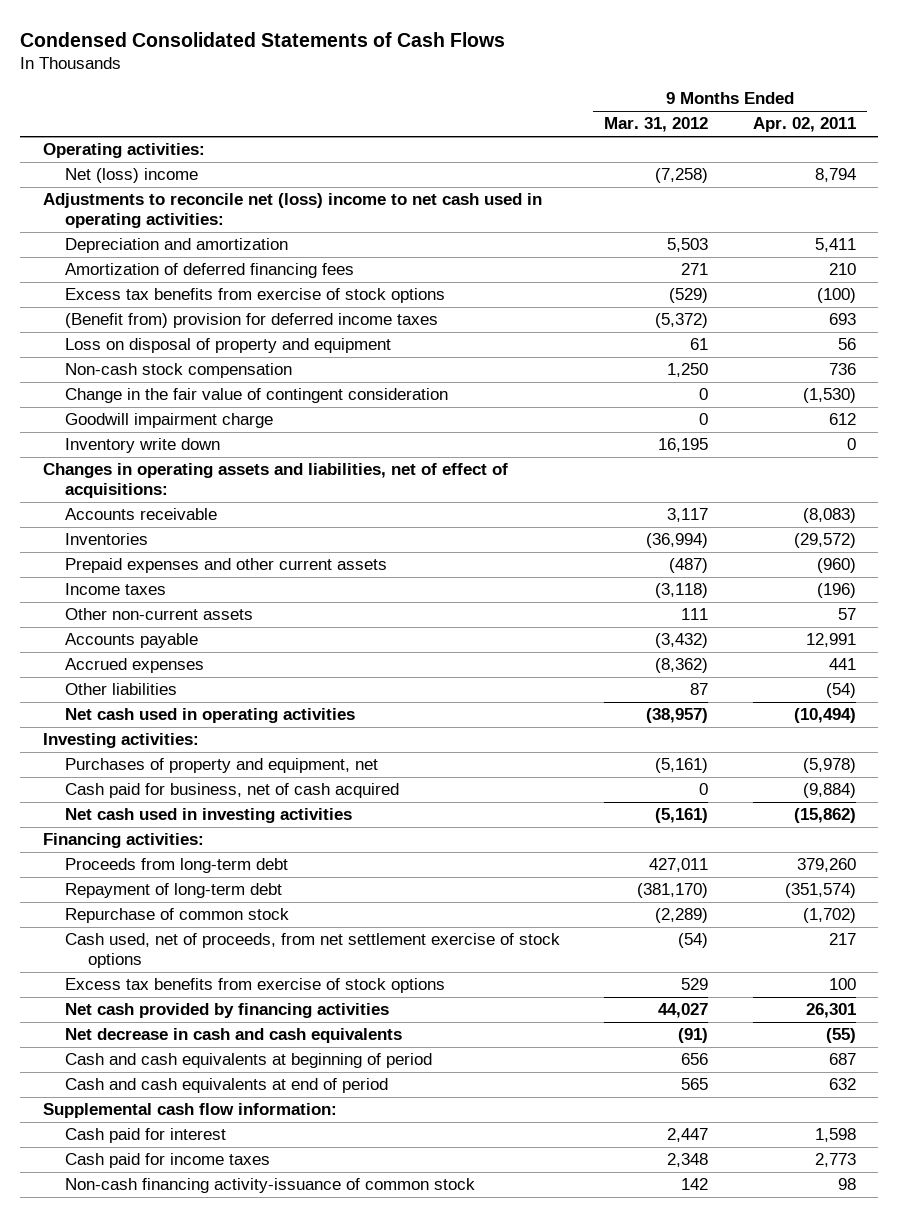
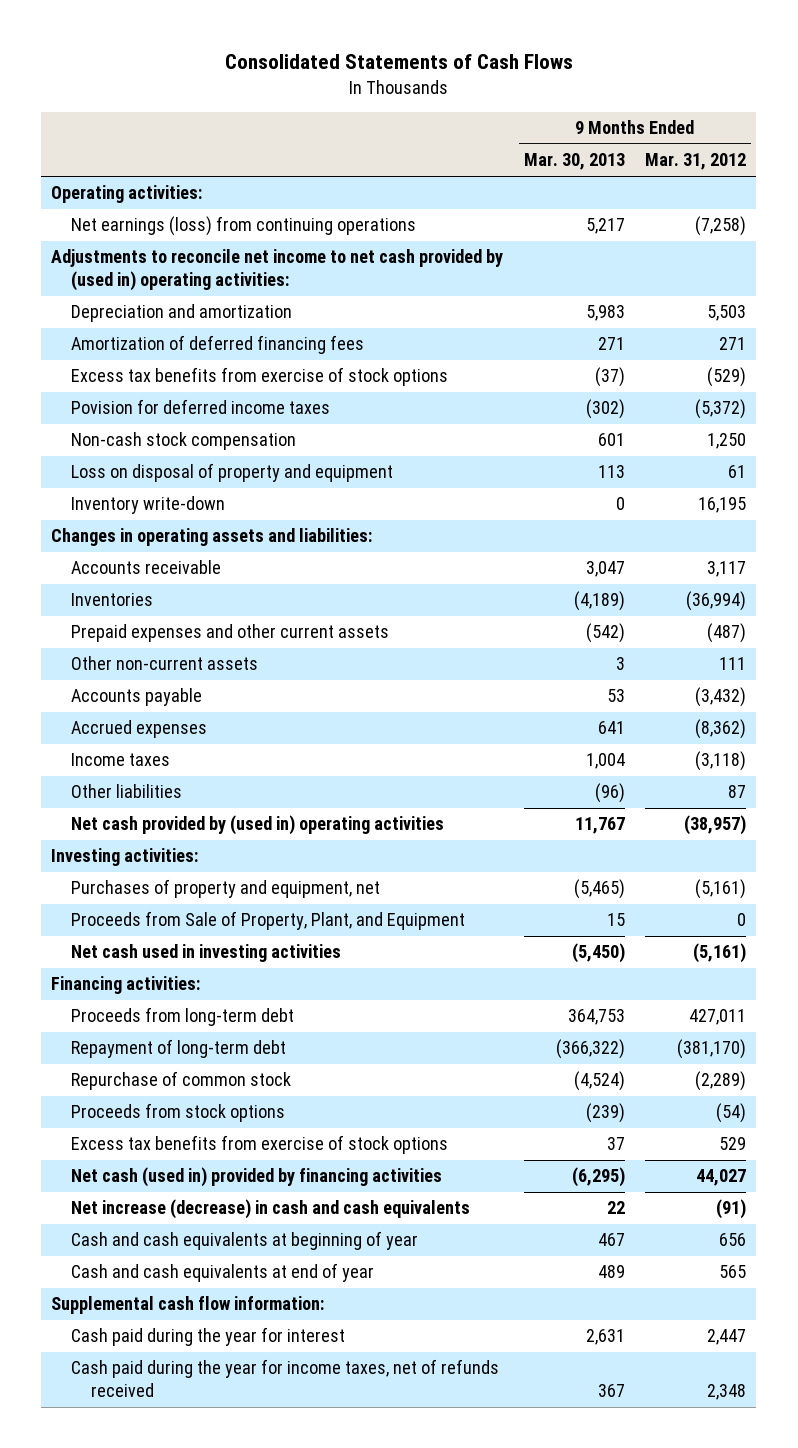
[20,31,506,47] Condensed Consolidated Statements of Cash Flows -> [224,54,573,70] Consolidated Statements of Cash Flows
[752,117,856,133] Apr. 02, 2011 -> none
none -> [523,153,625,171] Mar. 30, 2013
[65,168,199,184] Net (loss) income -> [71,216,417,237] Net earnings (loss) from continuing operations
[42,193,542,229] Adjustments to reconcile net (loss) income to net cash used in operating activities: -> [51,249,504,292] Adjustments to reconcile net income to net cash provided by (used in) operating activities:
[65,313,439,329] (Benefit from) provision for deferred income taxes -> [71,399,331,415] Povision for deferred income taxes
[65,388,449,404] Change in the fair value of contingent consideration -> none
[65,413,274,429] Goodwill impairment charge -> none
[65,338,392,354] Loss on disposal of property and equipment -> [71,463,394,483] Loss on disposal of property and equipment
[65,438,221,454] Inventory write down -> [71,496,226,515] Inventory write-down
[42,463,508,499] Changes in operating assets and liabilities, net of effect of acquisitions: -> [51,528,373,547] Changes in operating assets and liabilities:
[65,583,167,596] Income taxes -> [71,753,171,767] Income taxes
[65,708,356,724] Net cash used in operating activities -> [71,815,445,836] Net cash provided by (used in) operating activities
[65,783,400,799] Cash paid for business, net of cash acquired -> none
none -> [71,911,466,931] Proceeds from Sale of Property, Plant, and Equipment
[65,933,561,969] Cash used, net of proceeds, from net settlement exercise of stock options -> [71,1103,286,1123] Proceeds from stock options
[65,1003,390,1019] Net cash provided by financing activities -> [71,1167,443,1188] Net cash (used in) provided by financing activities
[65,1028,403,1044] Net decrease in cash and cash equivalents -> [71,1199,471,1220] Net increase (decrease) in cash and cash equivalents
[65,1053,433,1069] Cash and cash equivalents at beginning of period -> [71,1231,419,1251] Cash and cash equivalents at beginning of year
[65,1078,389,1094] Cash and cash equivalents at end of period -> [71,1263,375,1283] Cash and cash equivalents at end of year
[65,1178,476,1194] Non-cash financing activity-issuance of common stock -> none
[65,1128,227,1144] Cash paid for interest -> [71,1327,346,1347] Cash paid during the year for interest
[65,1153,271,1169] Cash paid for income taxes -> [71,1359,500,1398] Cash paid during the year for income taxes, net of refunds received

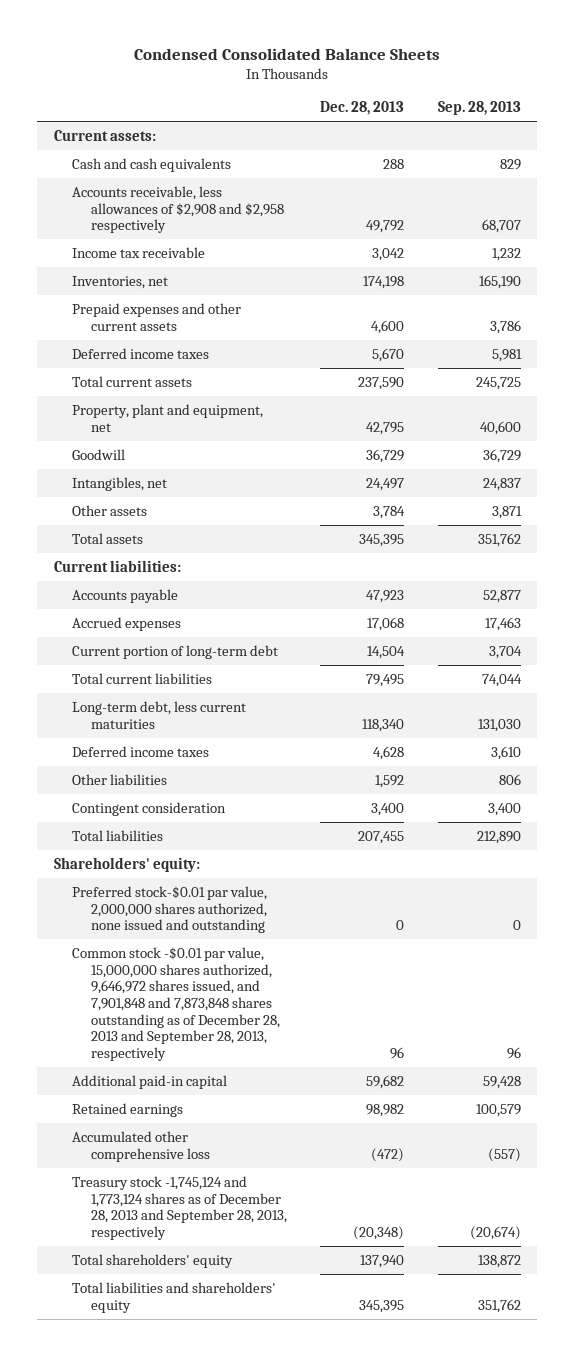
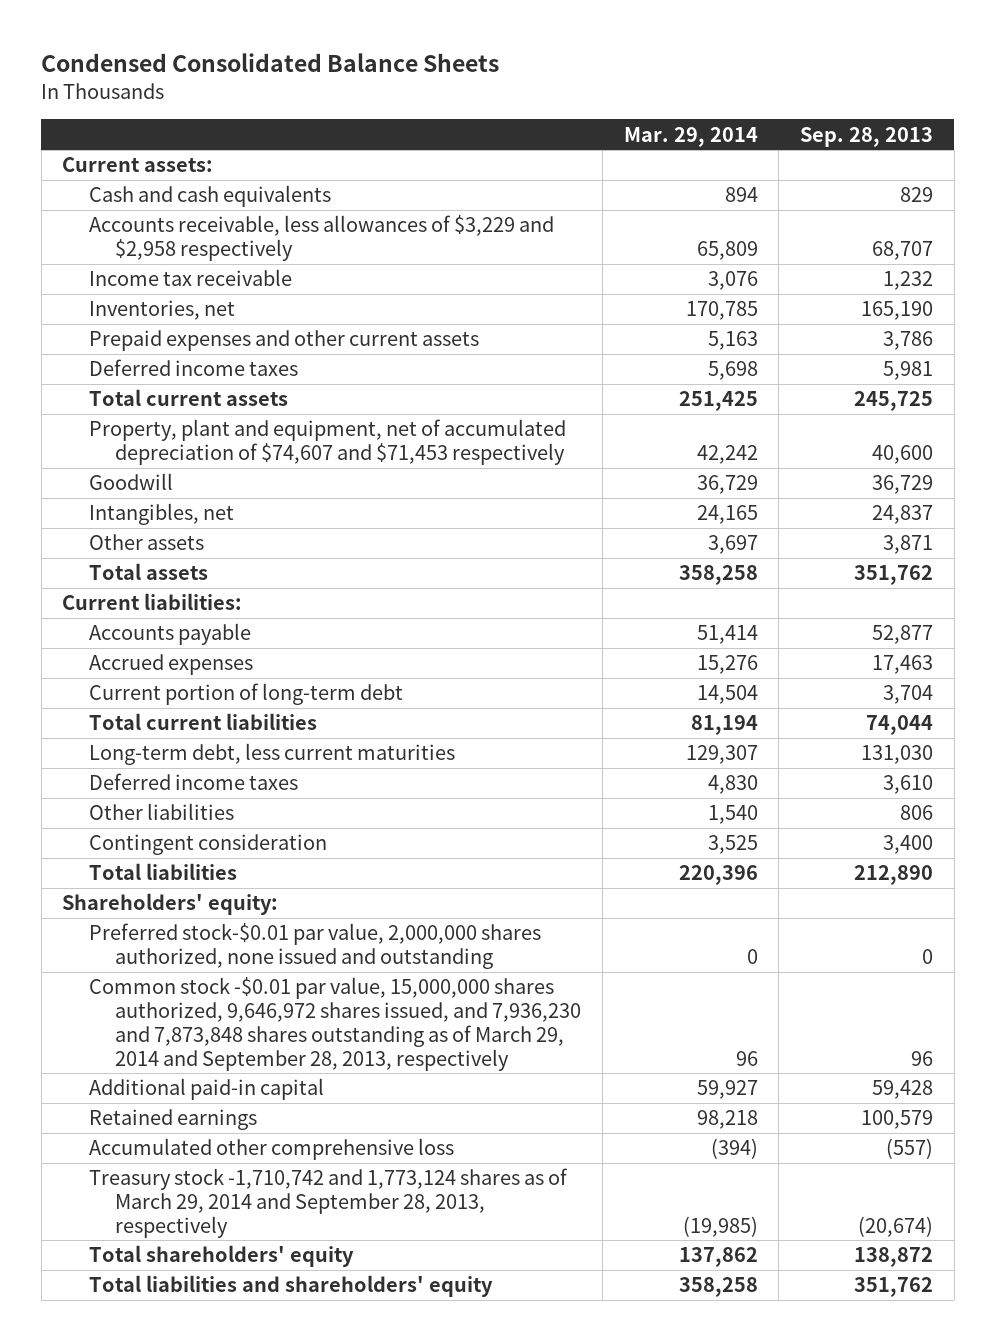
[320,101,405,116] Dec. 28, 2013 -> none
none -> [623,126,758,147] Mar. 29, 2014
[72,185,284,234] Accounts receivable, less allowances of $2,908 and $2,958 respectively -> [88,215,554,262] Accounts receivable, less allowances of $3,229 and $2,958 respectively
[72,403,264,432] Property, plant and equipment, net -> [88,419,566,466] Property, plant and equipment, net of accumulated depreciation of $74,607 and $71,453 respectively
[72,946,280,1061] Common stock -$0.01 par value, 15,000,000 shares authorized, 9,646,972 shares issued, and 7,901,848 and 7,873,848 shares outstanding as of December 28, 2013 and September 28, 2013, respectively -> [88,977,582,1071] Common stock -$0.01 par value, 15,000,000 shares authorized, 9,646,972 shares issued, and 7,936,230 and 7,873,848 shares outstanding as of March 29, 2014 and September 28, 2013, respectively
[72,1175,287,1240] Treasury stock -1,745,124 and 1,773,124 shares as of December 28, 2013 and September 28, 2013, respectively -> [88,1168,568,1238] Treasury stock -1,710,742 and 1,773,124 shares as of March 29, 2014 and September 28, 2013, respectively

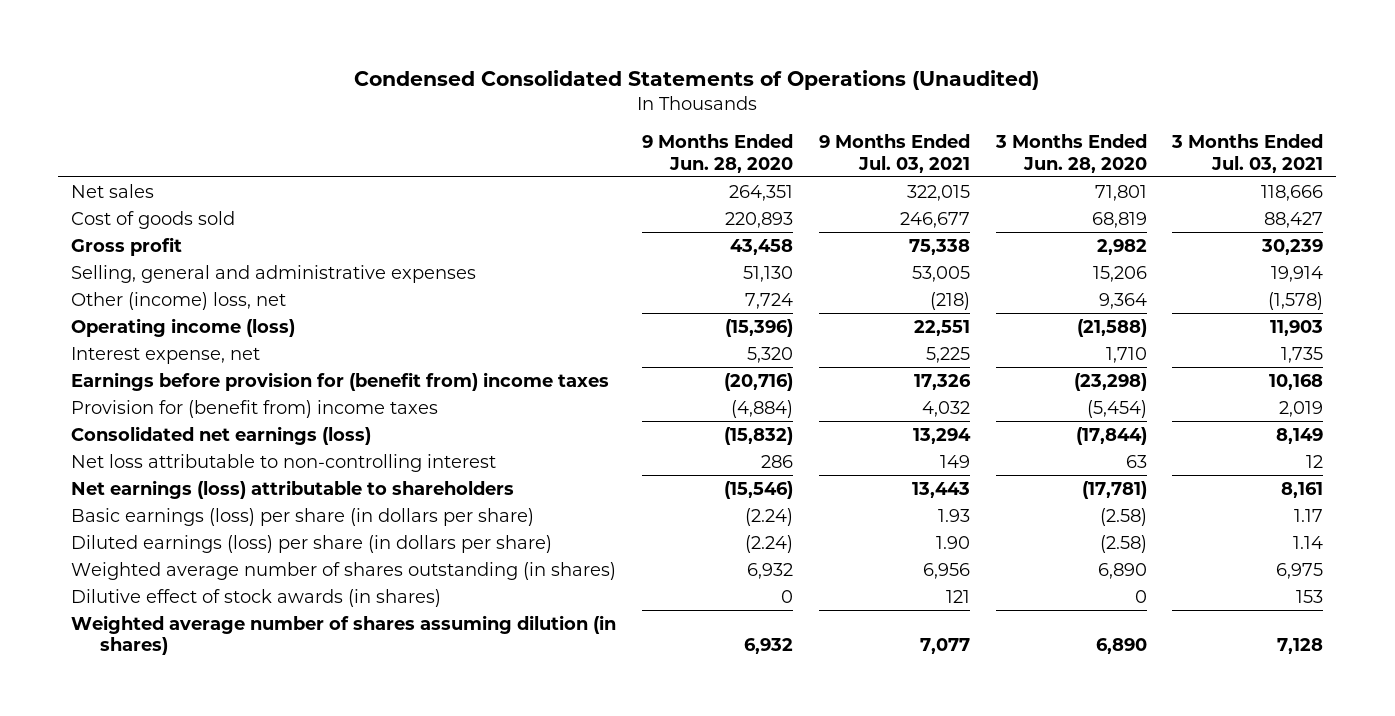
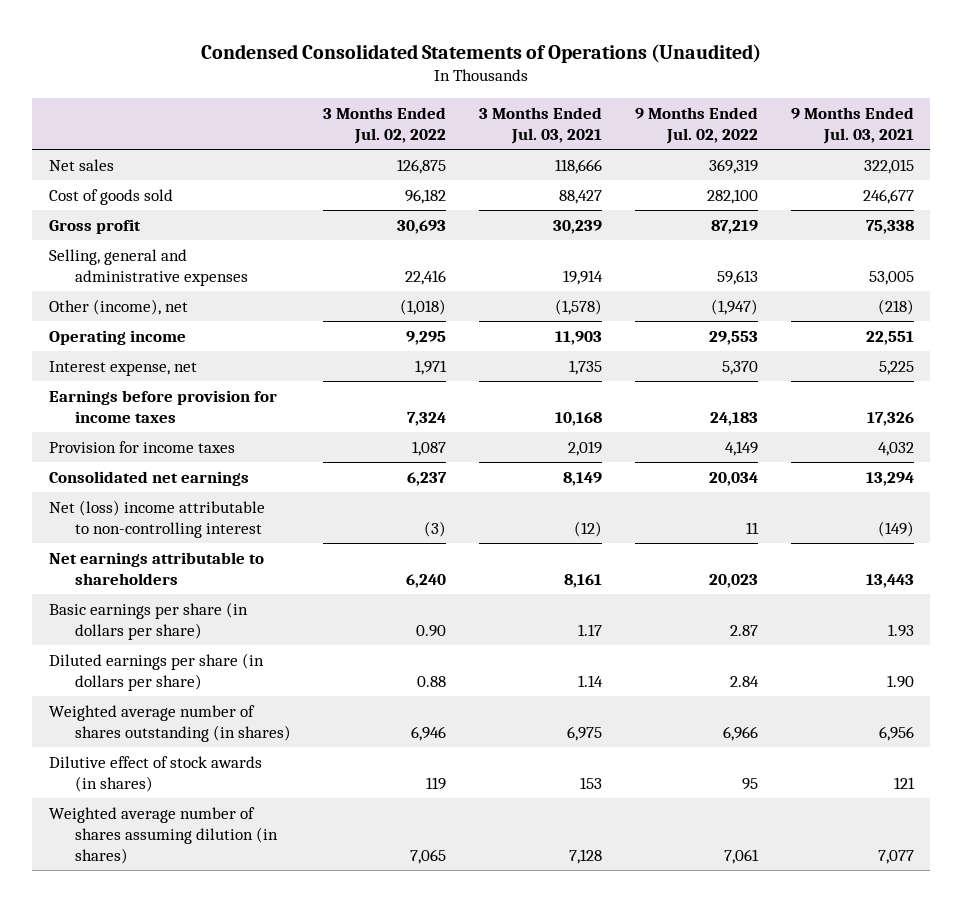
[641,133,793,173] 9 Months Ended Jun. 28, 2020 -> none
[994,133,1147,173] 3 Months Ended Jun. 28, 2020 -> none
none -> [323,106,447,145] 3 Months Ended Jul. 02, 2022
none -> [634,106,758,145] 9 Months Ended Jul. 02, 2022
[71,291,287,310] Other (income) loss, net -> [48,298,188,315] Other (income), net
[71,317,296,337] Operating income (loss) -> [48,329,186,345] Operating income
[71,371,610,391] Earnings before provision for (benefit from) income taxes -> [48,389,277,423] Earnings before provision for income taxes
[71,399,439,418] Provision for (benefit from) income taxes -> [48,440,235,453] Provision for income taxes
[71,425,372,445] Consolidated net earnings (loss) -> [48,470,249,486] Consolidated net earnings
[71,453,497,472] Net loss attributable to non-controlling interest -> [48,499,265,538] Net (loss) income attributable to non-controlling interest
[939,454,970,468] 149 -> [877,520,914,537] (149)
[1306,454,1324,468] 12 -> [574,520,603,537] (12)
[71,479,515,499] Net earnings (loss) attributable to shareholders -> [48,551,264,585] Net earnings attributable to shareholders
[71,507,535,526] Basic earnings (loss) per share (in dollars per share) -> [48,601,248,640] Basic earnings per share (in dollars per share)
[71,534,553,553] Diluted earnings (loss) per share (in dollars per share) -> [48,652,264,691] Diluted earnings per share (in dollars per share)

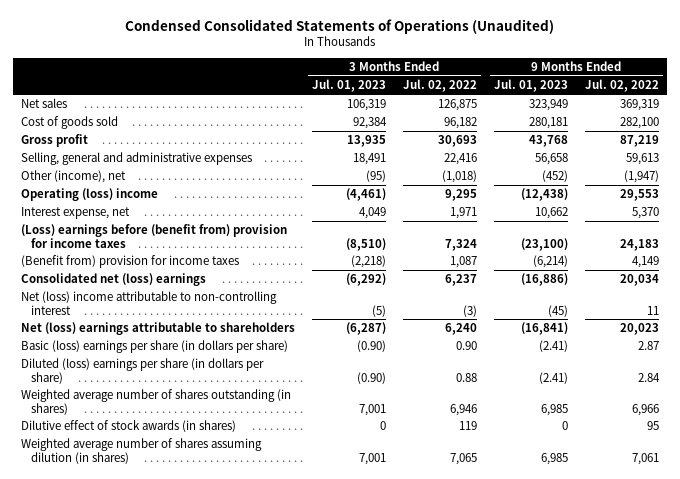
[479,106,603,145] 3 Months Ended Jul. 03, 2021 -> none
[790,106,914,145] 9 Months Ended Jul. 03, 2021 -> none
none -> [311,79,386,93] Jul. 01, 2023
none -> [493,79,568,93] Jul. 01, 2023
[48,329,186,345] Operating income -> [21,188,159,202] Operating (loss) income
[48,389,277,423] Earnings before provision for income taxes -> [21,224,288,248] (Loss) earnings before (benefit from) provision for income taxes
[48,440,235,453] Provision for income taxes -> [21,255,240,269] (Benefit from) provision for income taxes
[48,470,249,486] Consolidated net earnings -> [21,273,207,287] Consolidated net (loss) earnings
[48,551,264,585] Net earnings attributable to shareholders -> [21,322,296,336] Net (loss) earnings attributable to shareholders
[48,601,248,640] Basic earnings per share (in dollars per share) -> [21,340,289,354] Basic (loss) earnings per share (in dollars per share)
[48,652,264,691] Diluted earnings per share (in dollars per share) -> [21,358,265,384] Diluted (loss) earnings per share (in dollars per share)

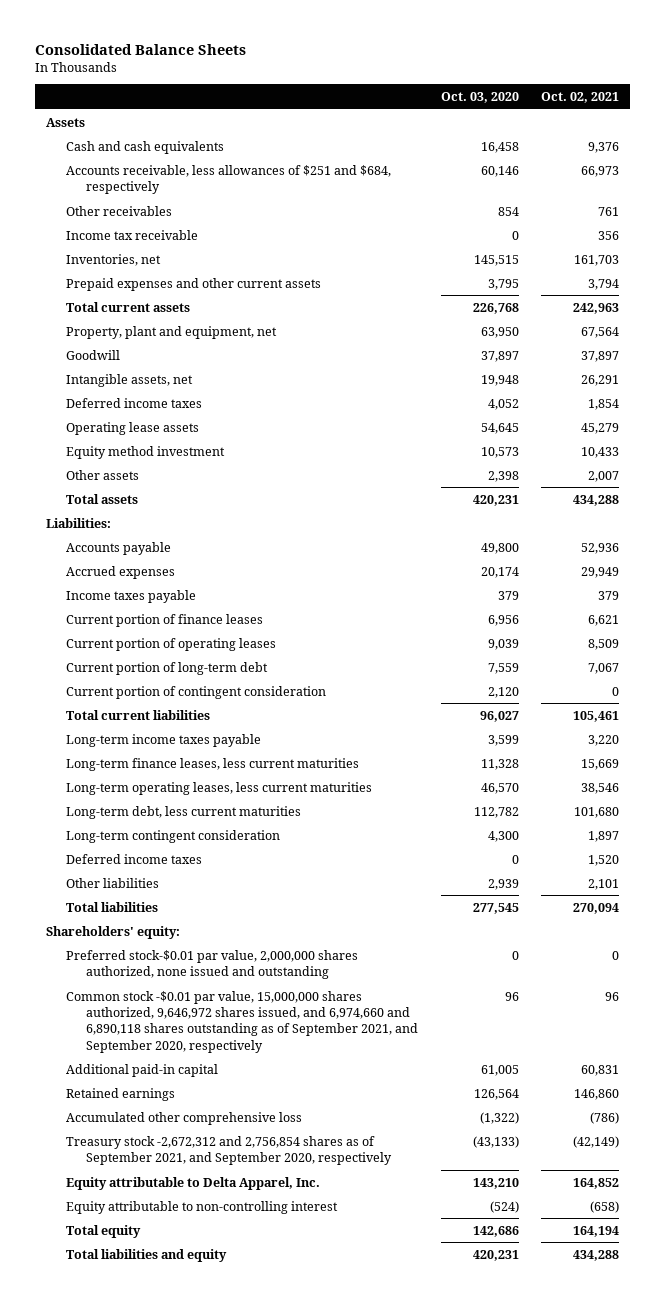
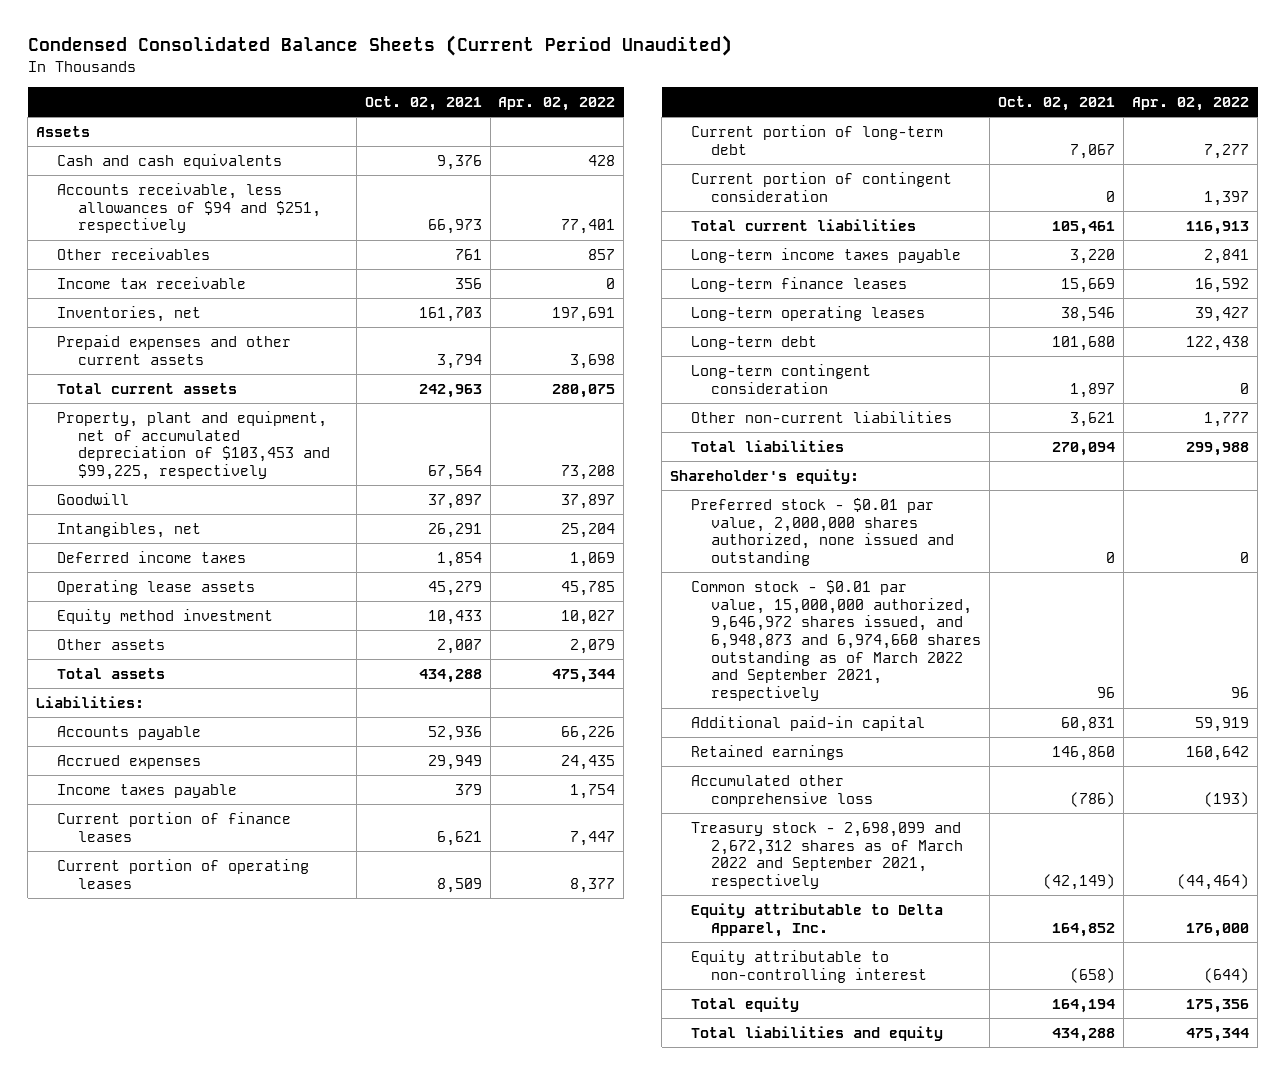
[34,43,246,55] Consolidated Balance Sheets -> [27,35,732,57] Condensed Consolidated Balance Sheets (Current Period Unaudited)
[440,92,519,104] Oct. 03, 2020 -> none
none -> [498,96,616,111] Apr. 02, 2022
[66,164,392,195] Accounts receivable, less allowances of $251 and $684, respectively -> [57,182,321,234] Accounts receivable, less allowances of $94 and $251, respectively
[66,325,278,339] Property, plant and equipment, net -> [57,410,330,481] Property, plant and equipment, net of accumulated depreciation of $103,453 and $99,225, respectively
[66,373,194,387] Intangible assets, net -> [57,521,202,538] Intangibles, net
[66,757,360,771] Long-term finance leases, less current maturities -> [690,276,907,292] Long-term finance leases
[66,781,373,795] Long-term operating leases, less current maturities -> [690,305,925,321] Long-term operating leases
[66,805,302,819] Long-term debt, less current maturities -> [690,335,817,350] Long-term debt
[66,853,203,864] Deferred income taxes -> none
[66,877,160,888] Other liabilities -> [690,410,952,423] Other non-current liabilities
[587,878,619,890] 2,101 -> [1070,411,1116,427] 3,621
[45,925,180,939] Shareholders' equity: -> [670,468,860,484] Shareholder's equity:
[66,949,359,980] Preferred stock-$0.01 par value, 2,000,000 shares authorized, none issued and outstanding -> [690,497,955,567] Preferred stock - $0.01 par value, 2,000,000 shares authorized, none issued and outstanding
[66,990,419,1053] Common stock -$0.01 par value, 15,000,000 shares authorized, 9,646,972 shares issued, and 6,974,660 and 6,890,118 shares outstanding as of September 2021, and September 2020, respectively -> [690,579,982,702] Common stock - $0.01 par value, 15,000,000 authorized, 9,646,972 shares issued, and 6,948,873 and 6,974,660 shares outstanding as of March 2022 and September 2021, respectively
[66,1135,393,1166] Treasury stock -2,672,312 and 2,756,854 shares as of September 2021, and September 2020, respectively -> [690,821,964,890] Treasury stock - 2,698,099 and 2,672,312 shares as of March 2022 and September 2021, respectively

